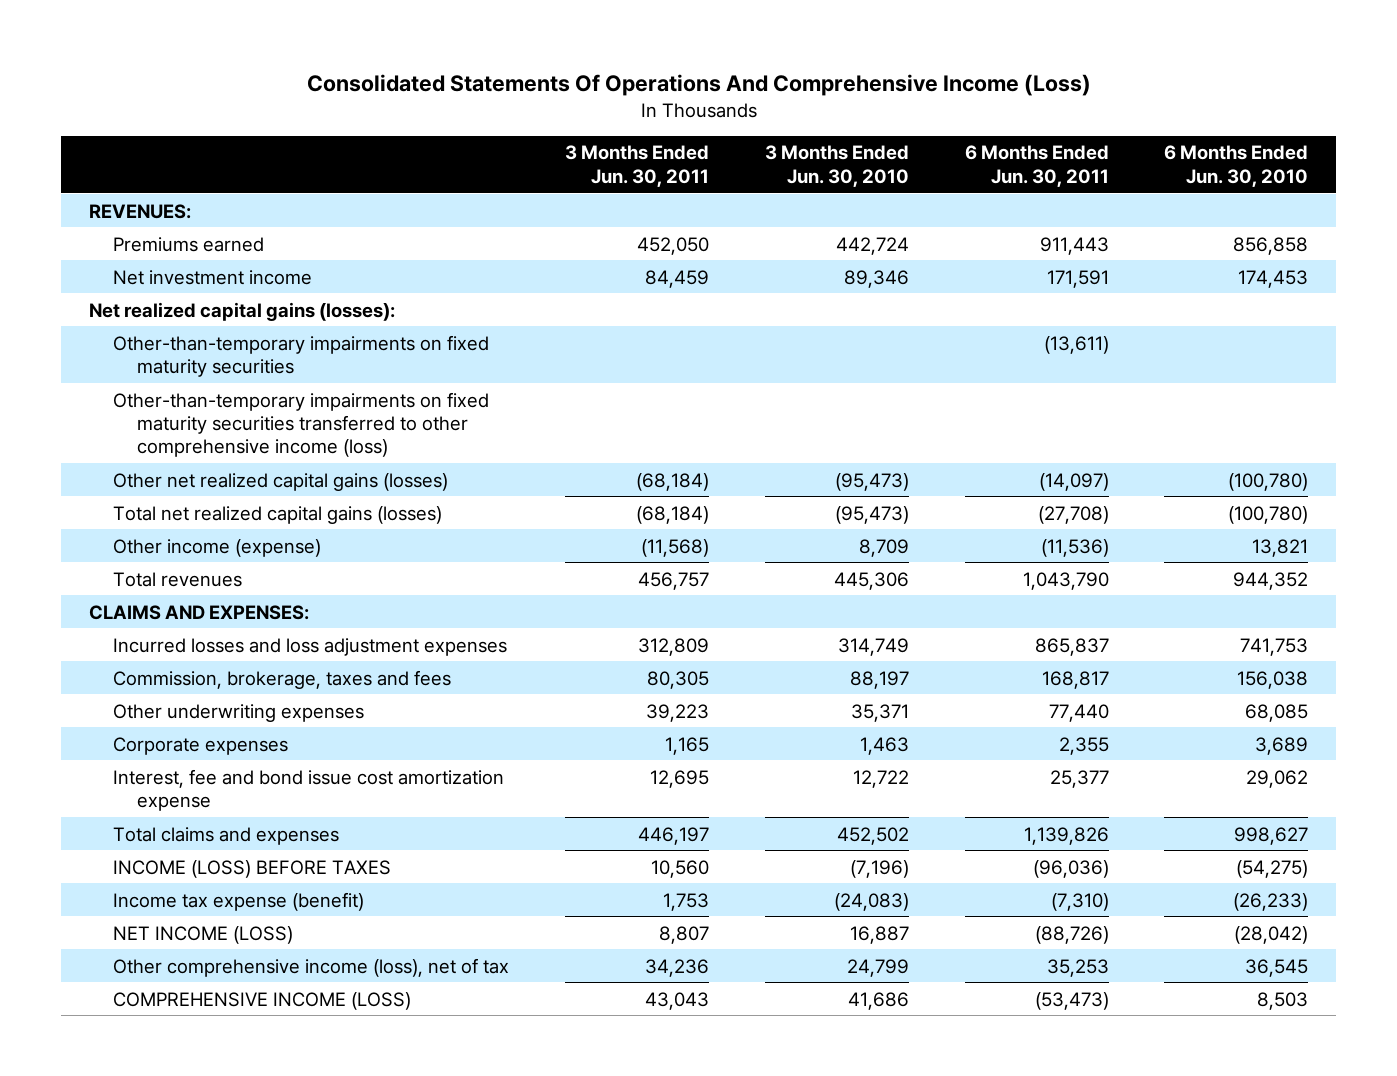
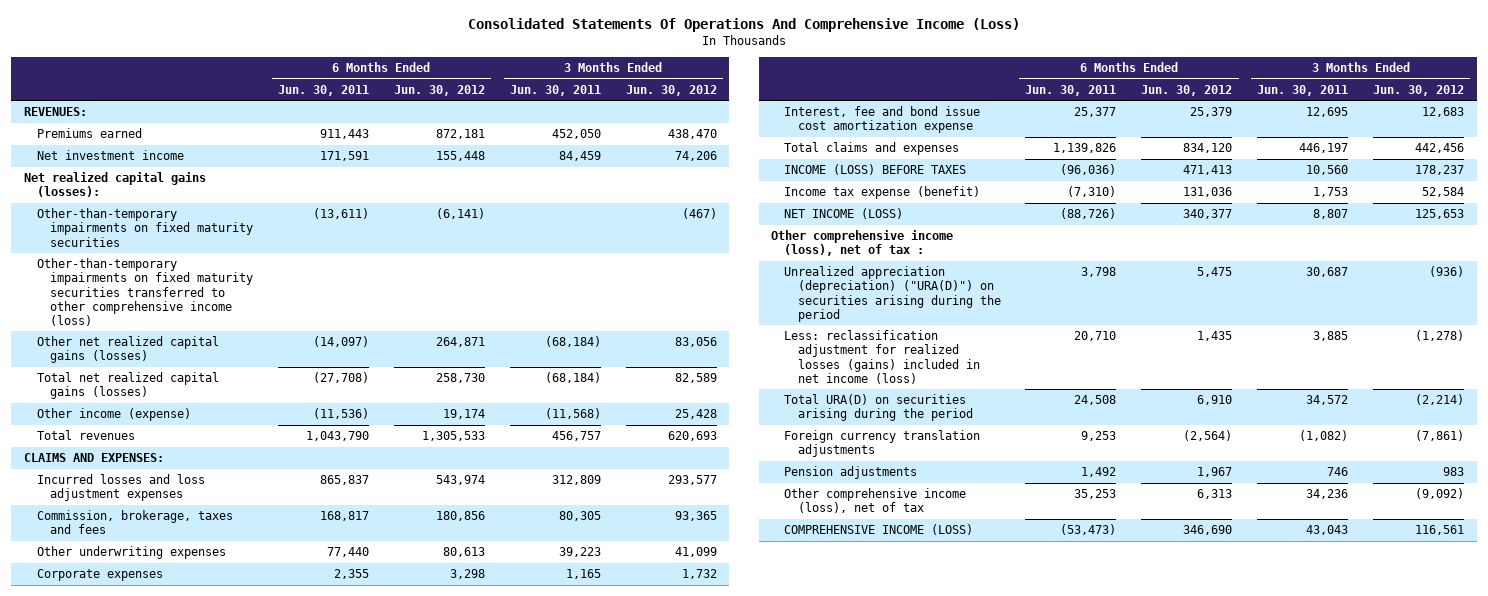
[764,145,909,187] 3 Months Ended Jun. 30, 2010 -> none
[1164,145,1309,187] 6 Months Ended Jun. 30, 2010 -> none
none -> [393,84,485,96] Jun. 30, 2012
none -> [625,84,717,96] Jun. 30, 2012
none -> [771,230,954,257] Other comprehensive income (loss), net of tax :
none -> [784,266,1001,322] Unrealized appreciation (depreciation) ("URA(D)") on securities arising during the period
none -> [784,330,980,384] Less: reclassification adjustment for realized losses (gains) included in net income (loss)
none -> [784,394,973,422] Total URA(D) on securities arising during the period
none -> [784,430,981,458] Foreign currency translation adjustments
none -> [784,466,918,480] Pension adjustments

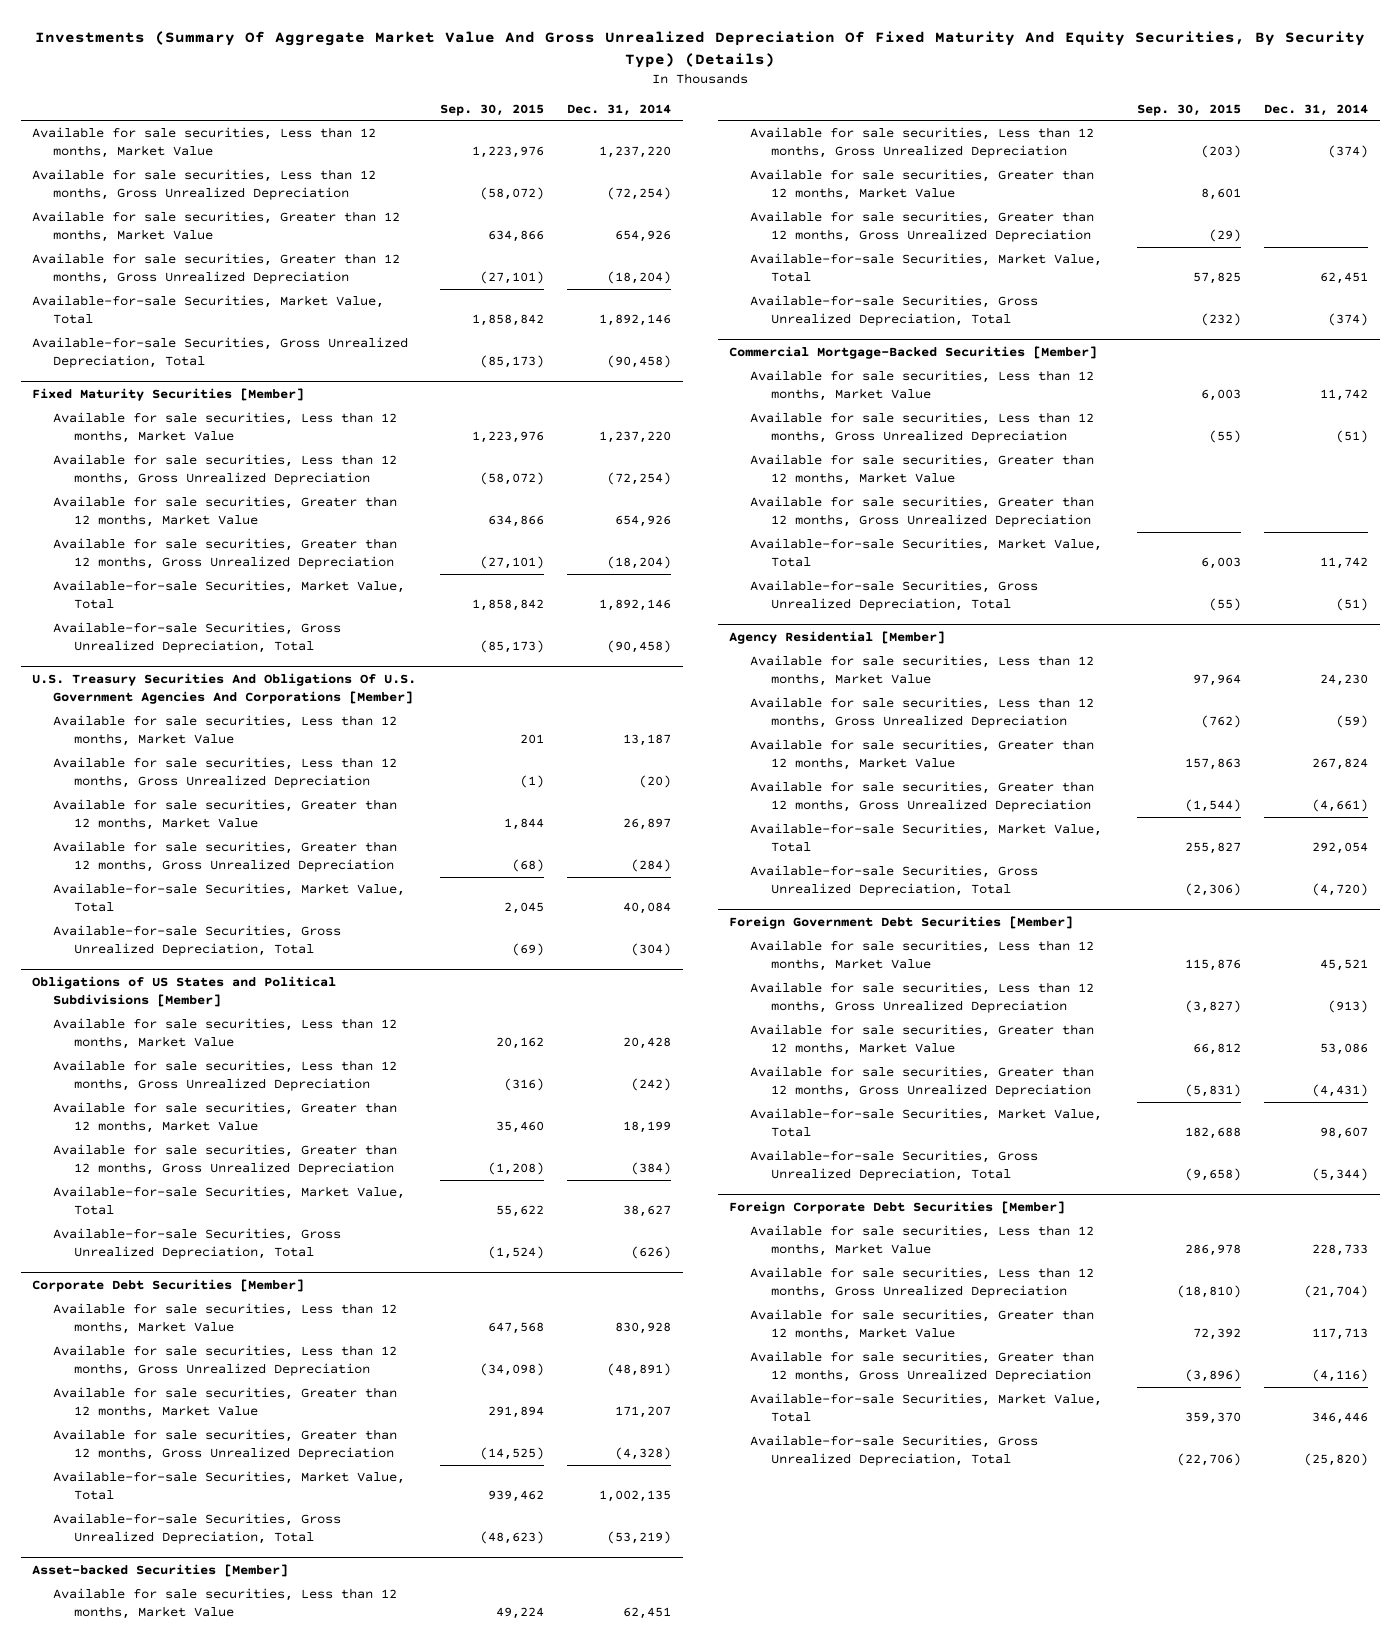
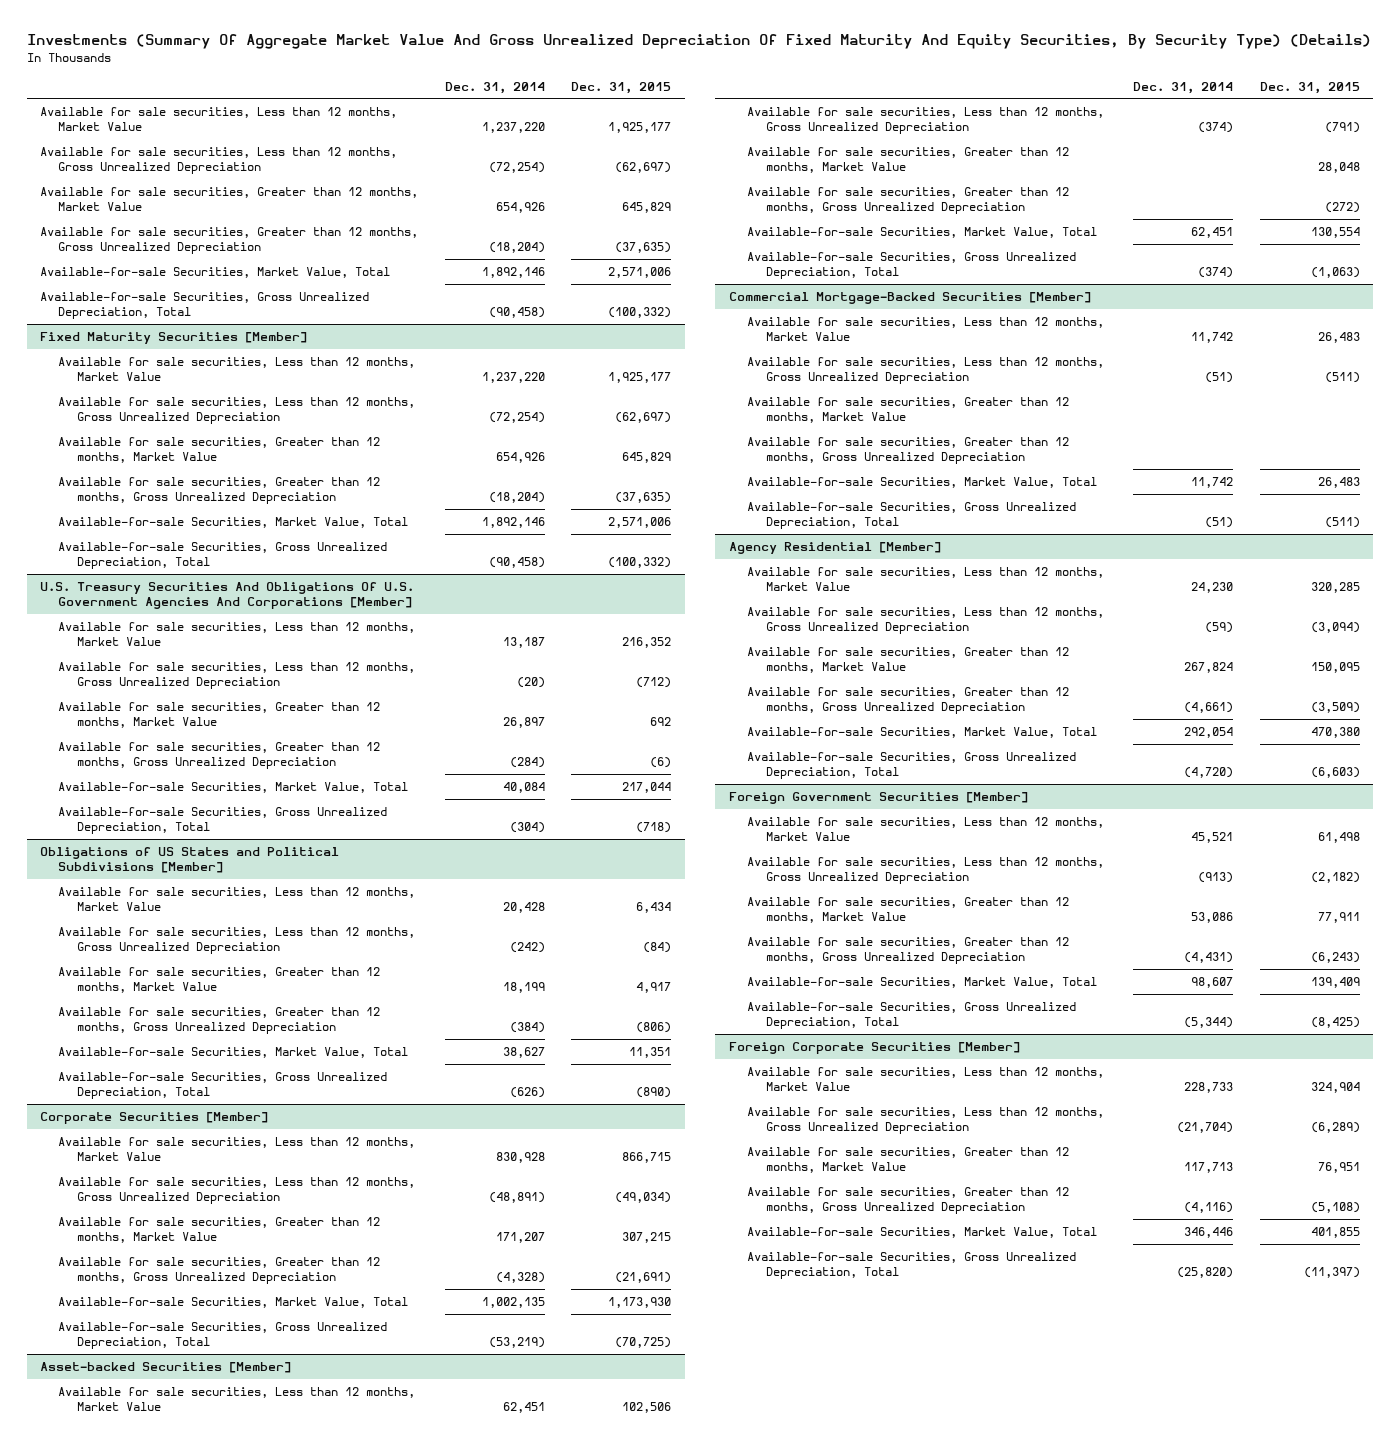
[439,103,544,116] Sep. 30, 2015 -> none
none -> [571,81,672,94] Dec. 31, 2015
[32,1278,305,1292] Corporate Debt Securities [Member] -> [39,1111,268,1124] Corporate Securities [Member]
[729,915,1074,929] Foreign Government Debt Securities [Member] -> [728,791,1028,804] Foreign Government Securities [Member]
[729,1200,1066,1214] Foreign Corporate Debt Securities [Member] -> [728,1041,1020,1054] Foreign Corporate Securities [Member]

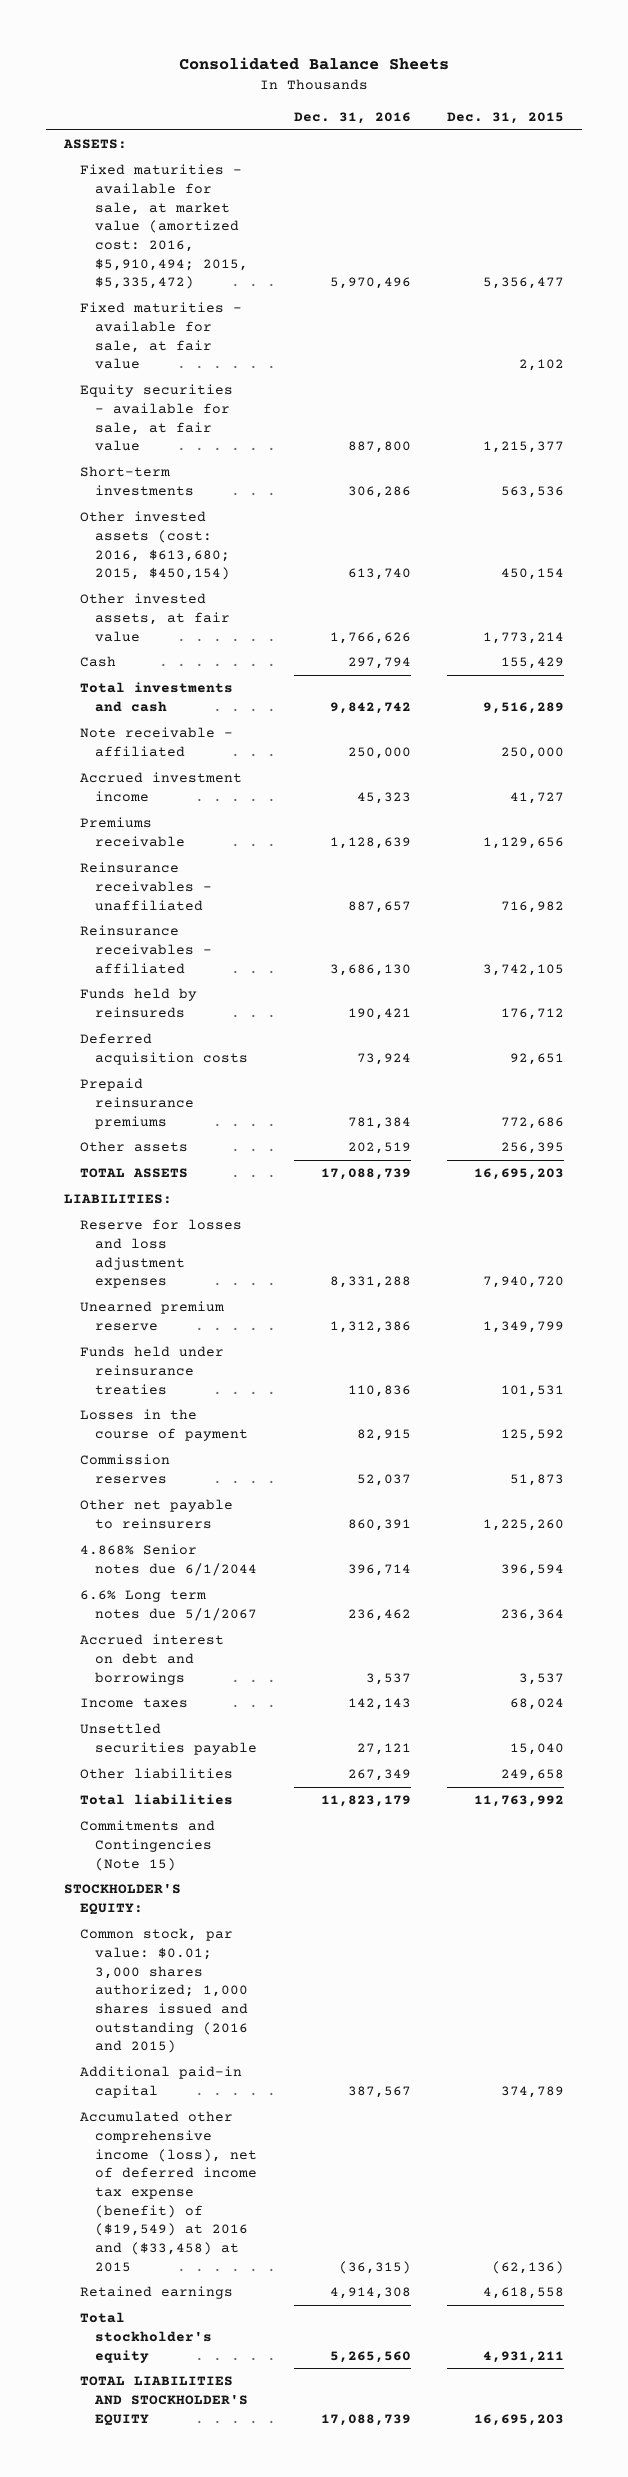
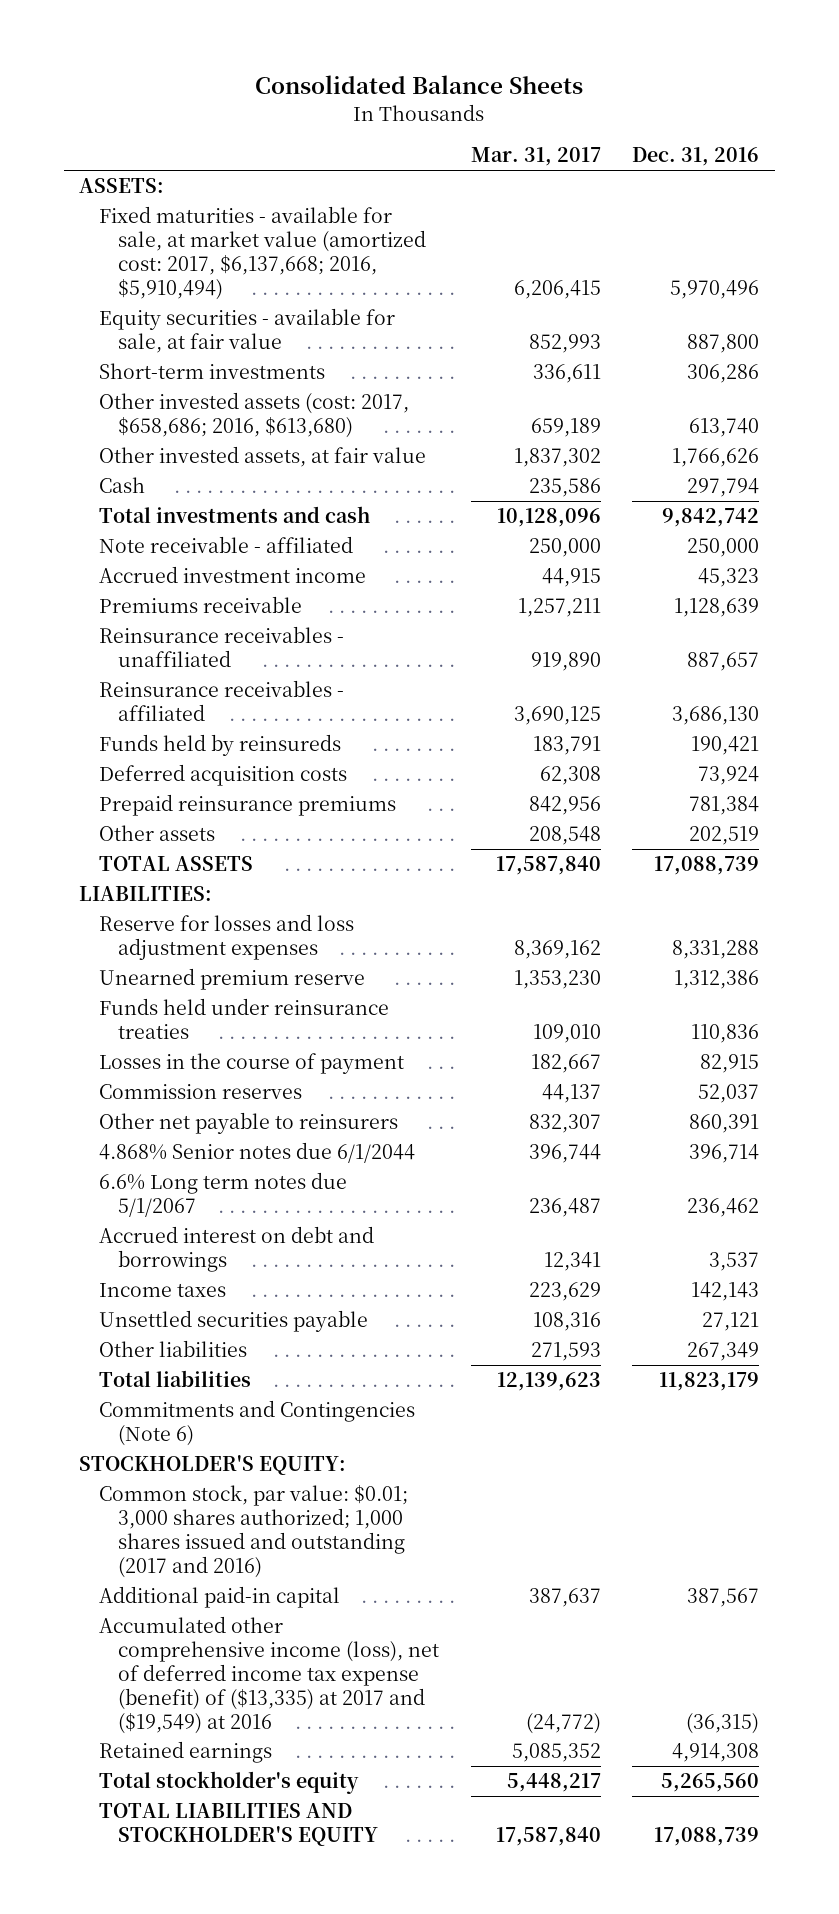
[446,111,564,124] Dec. 31, 2015 -> none
none -> [470,147,601,167] Mar. 31, 2017
[79,302,242,370] Fixed maturities - available for sale, at fair value -> none
[79,164,249,290] Fixed maturities - available for sale, at market value (amortized cost: 2016, $5,910,494; 2015, $5,335,472) -> [98,206,427,300] Fixed maturities - available for sale, at market value (amortized cost: 2017, $6,137,668; 2016, $5,910,494)
[79,511,231,581] Other invested assets (cost: 2016, $613,680; 2015, $450,154) -> [98,392,409,439] Other invested assets (cost: 2017, $658,686; 2016, $613,680)
[79,1820,215,1871] Commitments and Contingencies (Note 15) -> [98,1400,415,1447] Commitments and Contingencies (Note 6)
[79,1928,249,2054] Common stock, par value: $0.01; 3,000 shares authorized; 1,000 shares issued and outstanding (2016 and 2015) -> [98,1485,408,1578] Common stock, par value: $0.01; 3,000 shares authorized; 1,000 shares issued and outstanding (2017 and 2016)
[79,2111,258,2272] Accumulated other comprehensive income (loss), net of deferred income tax expense (benefit) of ($19,549) at 2016 and ($33,458) at 2015 -> [98,1616,440,1734] Accumulated other comprehensive income (loss), net of deferred income tax expense (benefit) of ($13,335) at 2017 and ($19,549) at 2016

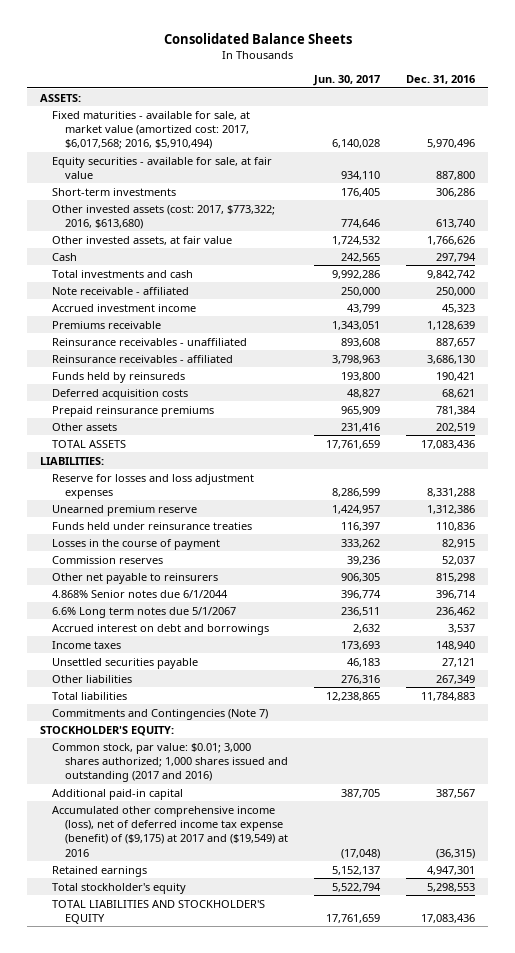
[470,147,601,167] Mar. 31, 2017 -> none
none -> [312,75,380,87] Jun. 30, 2017
[98,206,427,300] Fixed maturities - available for sale, at market value (amortized cost: 2017, $6,137,668; 2016, $5,910,494) -> [52,110,251,150] Fixed maturities - available for sale, at market value (amortized cost: 2017, $6,017,568; 2016, $5,910,494)
[98,392,409,439] Other invested assets (cost: 2017, $658,686; 2016, $613,680) -> [52,204,276,229] Other invested assets (cost: 2017, $773,322; 2016, $613,680)
[698,766,760,786] 73,924 -> [442,388,476,398] 68,621
[654,856,760,876] 17,088,739 -> [421,439,476,449] 17,083,436
[689,1114,760,1134] 860,391 -> [436,572,476,582] 815,298
[691,1282,760,1302] 142,143 -> [436,640,476,650] 148,940
[659,1372,760,1392] 11,823,179 -> [421,691,476,701] 11,784,883
[98,1400,415,1447] Commitments and Contingencies (Note 6) -> [52,708,269,720] Commitments and Contingencies (Note 7)
[98,1616,440,1734] Accumulated other comprehensive income (loss), net of deferred income tax expense (benefit) of ($13,335) at 2017 and ($19,549) at 2016 -> [52,805,288,857] Accumulated other comprehensive income (loss), net of deferred income tax expense (benefit) of ($9,175) at 2017 and ($19,549) at 2016
[672,1743,760,1763] 4,914,308 -> [427,865,476,875] 4,947,301
[661,1773,760,1793] 5,265,560 -> [427,882,476,892] 5,298,553
[654,1827,760,1847] 17,088,739 -> [421,913,476,923] 17,083,436

